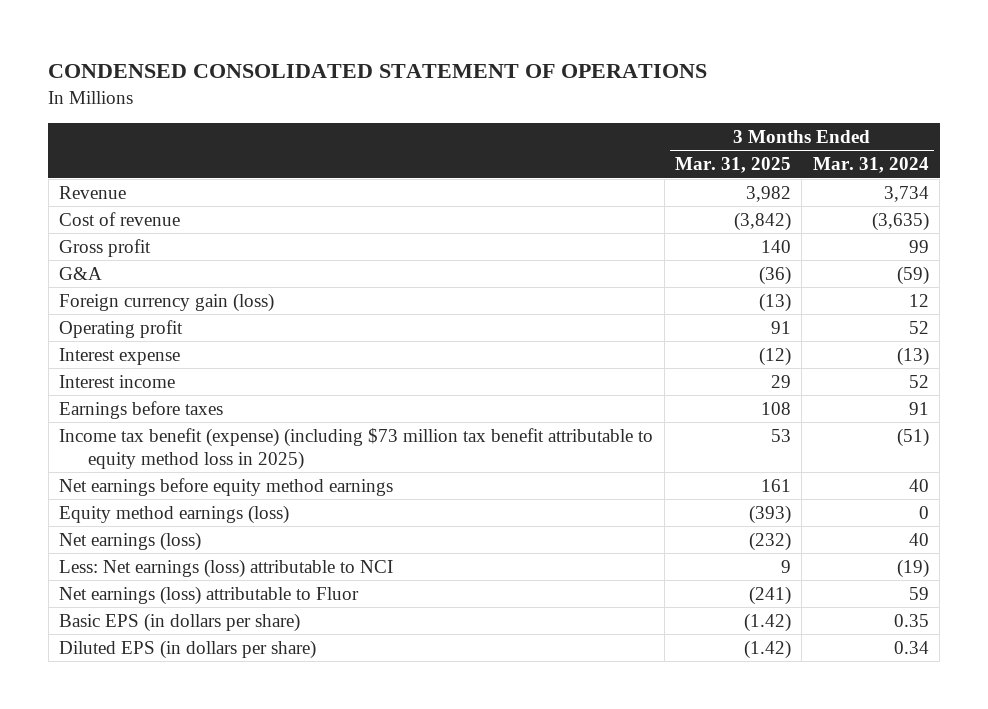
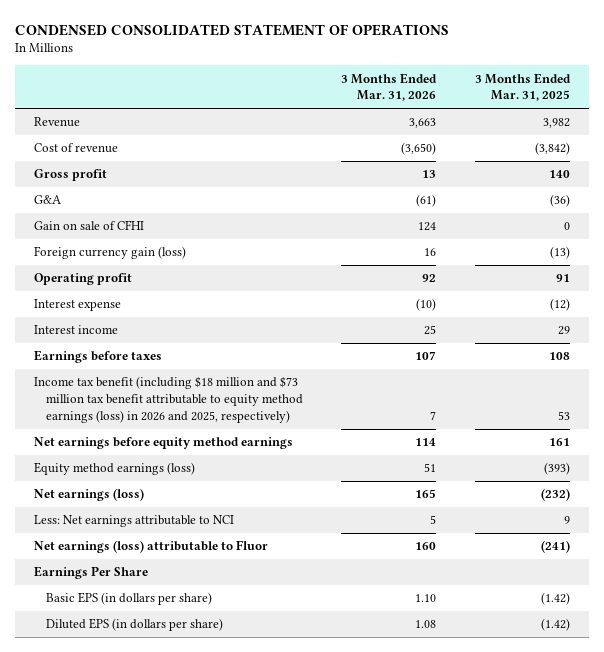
[812,157,929,174] Mar. 31, 2024 -> none
none -> [341,72,438,102] 3 Months Ended Mar. 31, 2026
none -> [34,220,145,231] Gain on sale of CFHI
[59,427,654,470] Income tax benefit (expense) (including $73 million tax benefit attributable to equity method loss in 2025) -> [34,376,303,423] Income tax benefit (including $18 million and $73 million tax benefit attributable to equity method earnings (loss) in 2026 and 2025, respectively)
[59,558,394,578] Less: Net earnings (loss) attributable to NCI -> [34,515,235,528] Less: Net earnings attributable to NCI
none -> [34,566,149,580] Earnings Per Share

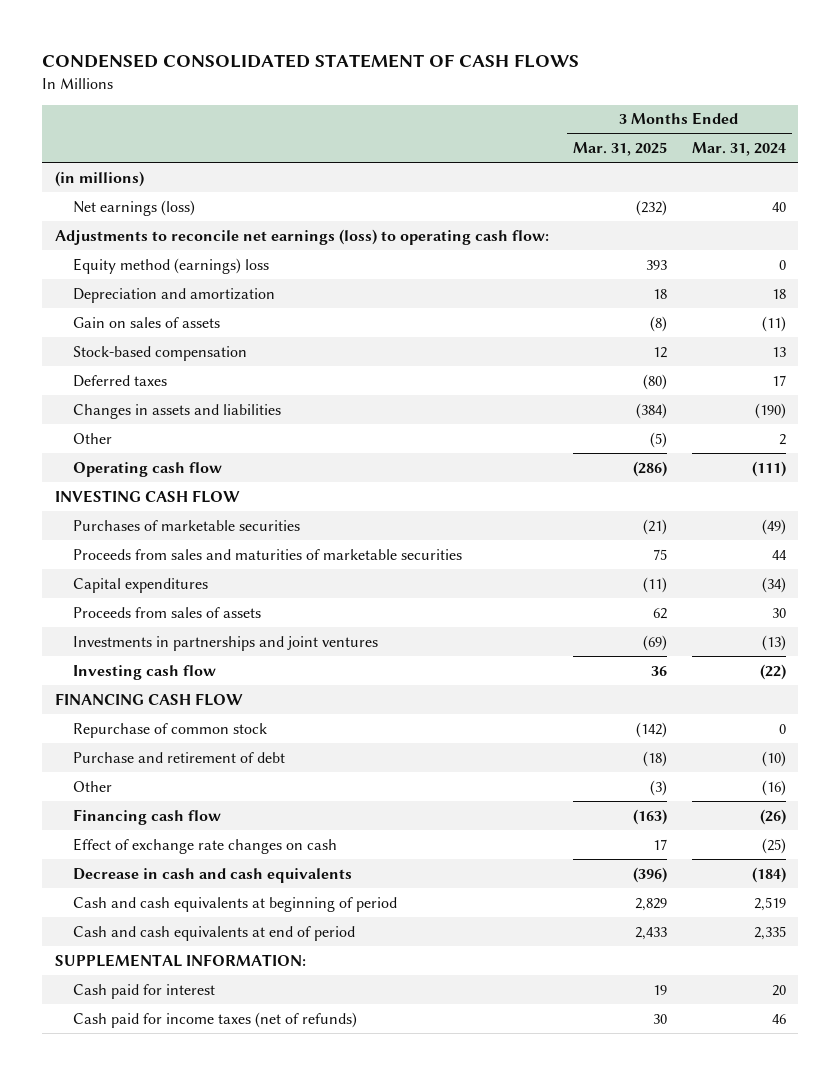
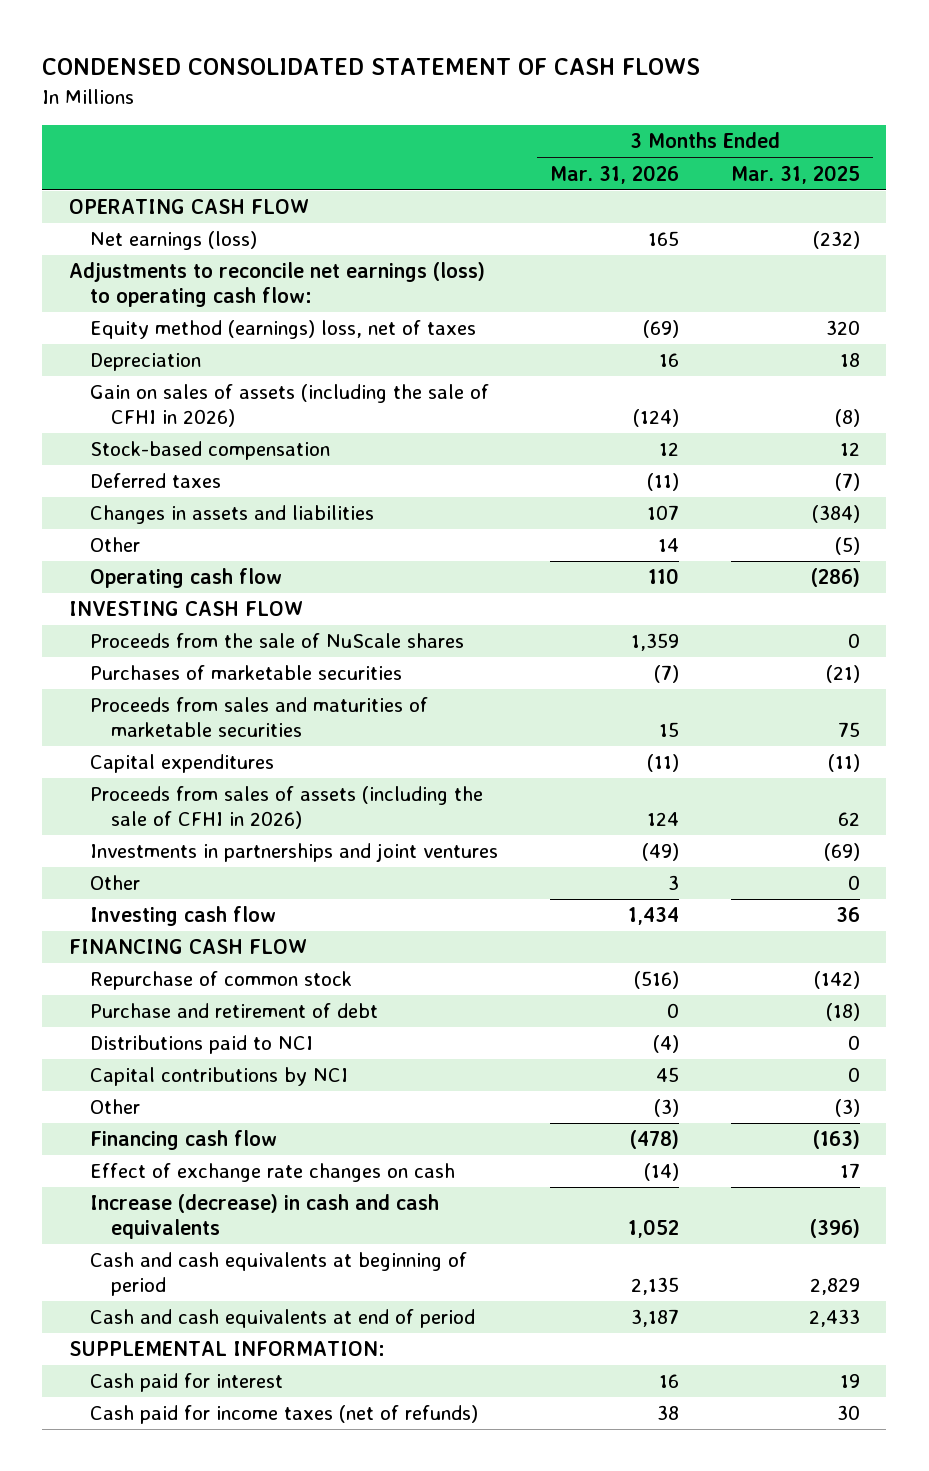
[691,142,786,157] Mar. 31, 2024 -> none
none -> [550,164,680,184] Mar. 31, 2026
[54,170,144,187] (in millions) -> [68,199,309,215] OPERATING CASH FLOW
[72,257,269,274] Equity method (earnings) loss -> [89,320,476,340] Equity method (earnings) loss, net of taxes
[646,259,668,270] 393 -> [826,320,861,336] 320
[72,287,275,303] Depreciation and amortization -> [89,353,201,372] Depreciation
[72,316,220,328] Gain on sales of assets -> [89,384,489,428] Gain on sales of assets (including the sale of CFHI in 2026)
[643,373,668,390] (80) -> [835,473,861,492] (7)
none -> [89,633,464,649] Proceeds from the sale of NuScale shares
[72,606,261,618] Proceeds from sales of assets -> [89,786,483,830] Proceeds from sales of assets (including the sale of CFHI in 2026)
none -> [89,875,140,891] Other
none -> [89,1035,313,1055] Distributions paid to NCI
none -> [89,1067,348,1087] Capital contributions by NCI
[72,867,352,883] Decrease in cash and cash equivalents -> [89,1194,439,1240] Increase (decrease) in cash and cash equivalents

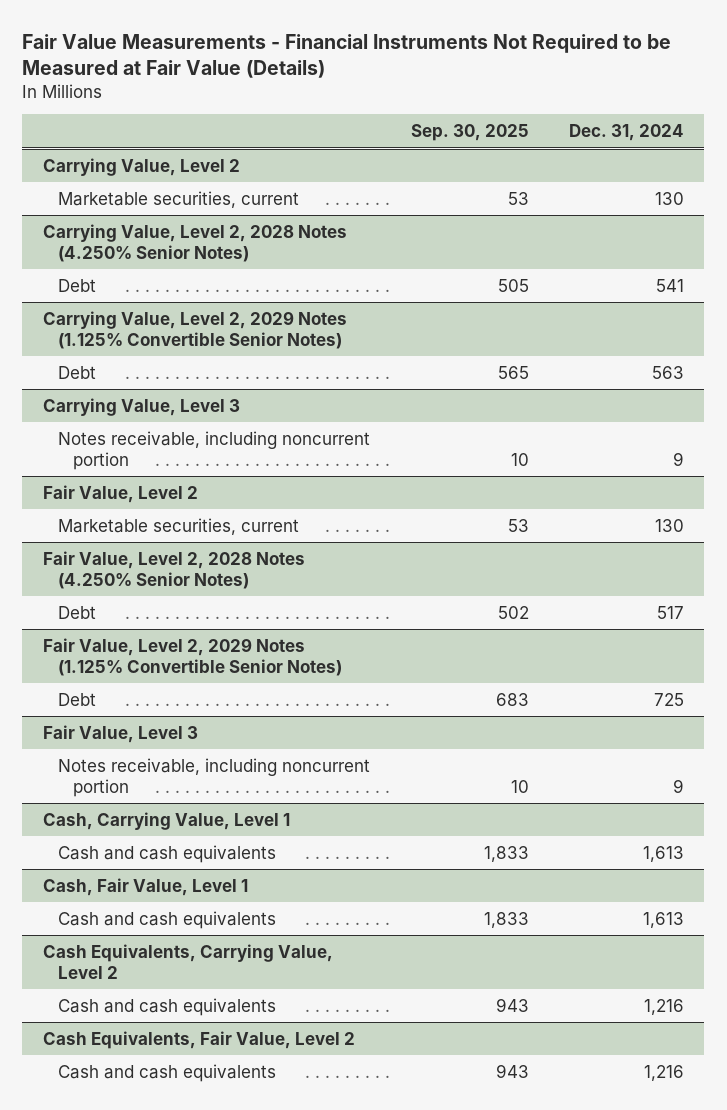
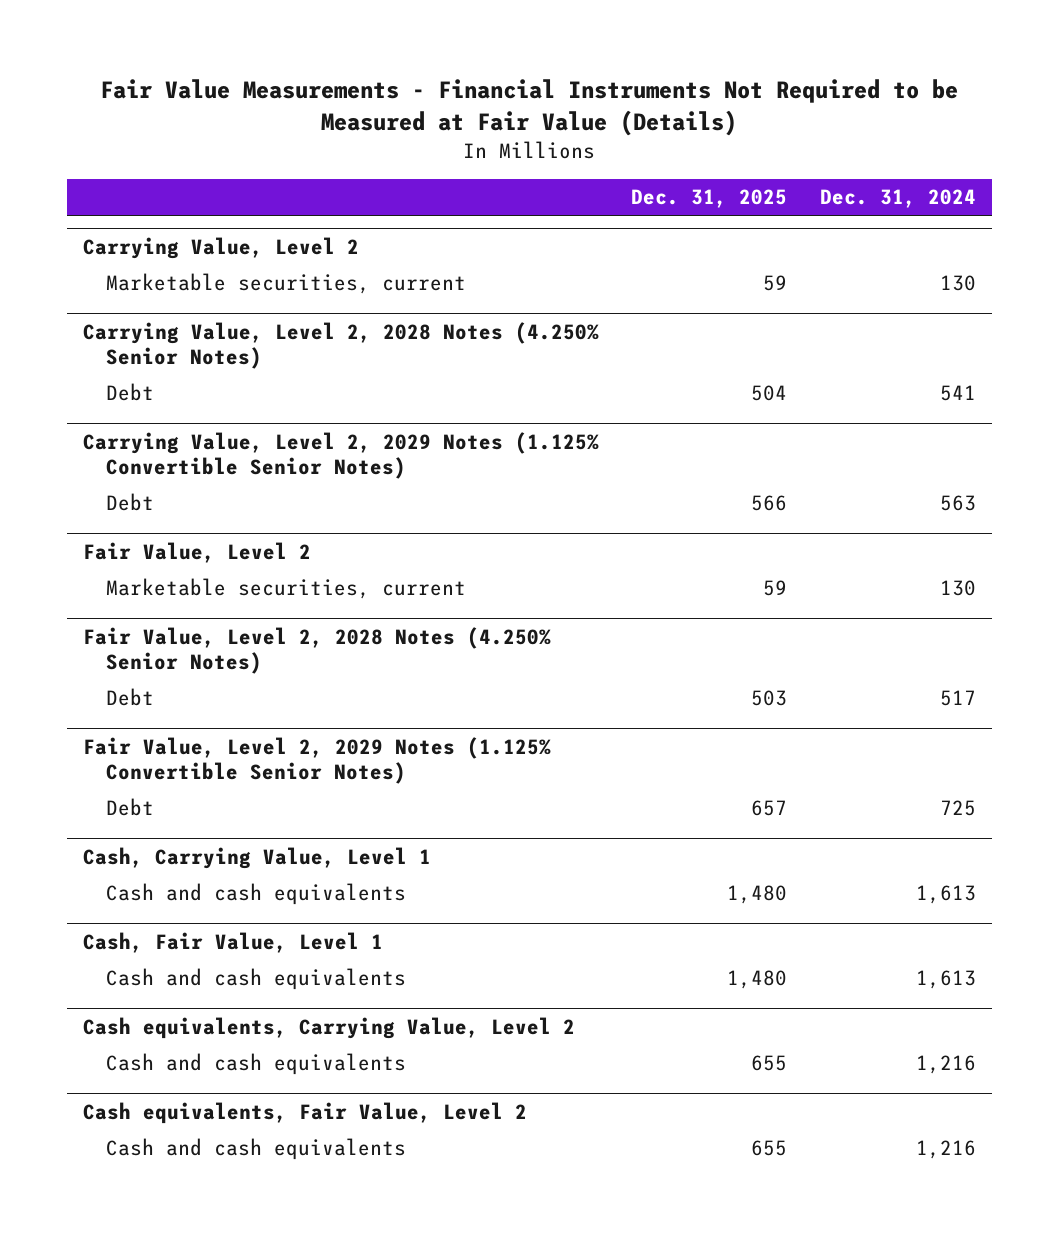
[410,124,529,142] Sep. 30, 2025 -> none
none -> [631,189,788,209] Dec. 31, 2025
[42,397,240,416] Carrying Value, Level 3 -> none
[57,430,370,470] Notes receivable, including noncurrent portion -> none
[42,724,198,743] Fair Value, Level 3 -> none
[57,757,370,797] Notes receivable, including noncurrent portion -> none
[42,943,333,979] Cash Equivalents, Carrying Value, Level 2 -> [82,1016,575,1039] Cash equivalents, Carrying Value, Level 2
[42,1030,355,1049] Cash Equivalents, Fair Value, Level 2 -> [82,1101,527,1124] Cash equivalents, Fair Value, Level 2

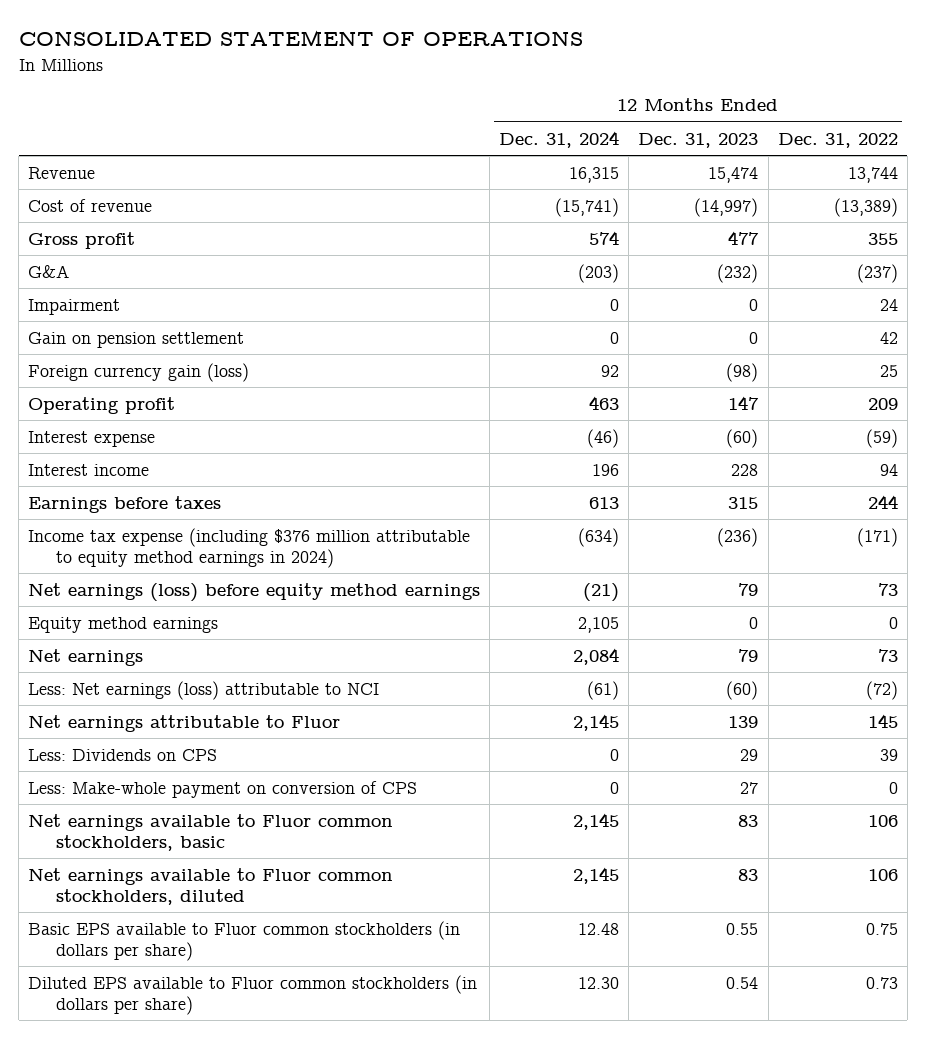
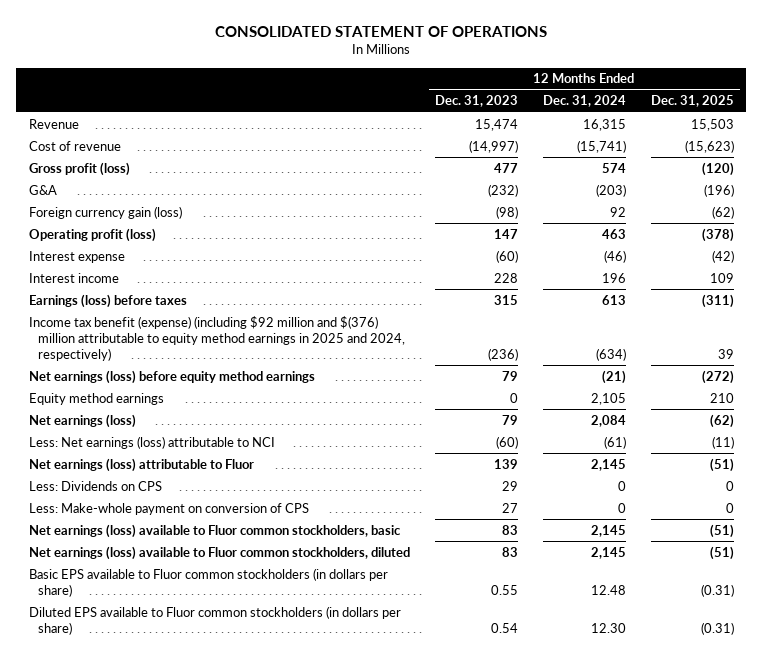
[777,132,898,148] Dec. 31, 2022 -> none
none -> [650,95,734,108] Dec. 31, 2025
[28,231,136,249] Gross profit -> [28,161,130,176] Gross profit (loss)
[28,298,121,315] Impairment -> none
[28,331,245,348] Gain on pension settlement -> none
[28,396,176,414] Operating profit -> [28,227,156,242] Operating profit (loss)
[28,495,222,513] Earnings before taxes -> [28,293,187,308] Earnings (loss) before taxes
[28,527,471,568] Income tax expense (including $376 million attributable to equity method earnings in 2024) -> [28,315,406,361] Income tax benefit (expense) (including $92 million and $(376) million attributable to equity method earnings in 2025 and 2024, respectively)
[28,648,144,666] Net earnings -> [28,413,136,428] Net earnings (loss)
[28,714,341,732] Net earnings attributable to Fluor -> [28,457,254,472] Net earnings (loss) attributable to Fluor
[28,813,394,851] Net earnings available to Fluor common stockholders, basic -> [28,523,401,538] Net earnings (loss) available to Fluor common stockholders, basic
[28,867,394,905] Net earnings available to Fluor common stockholders, diluted -> [28,545,410,560] Net earnings (loss) available to Fluor common stockholders, diluted

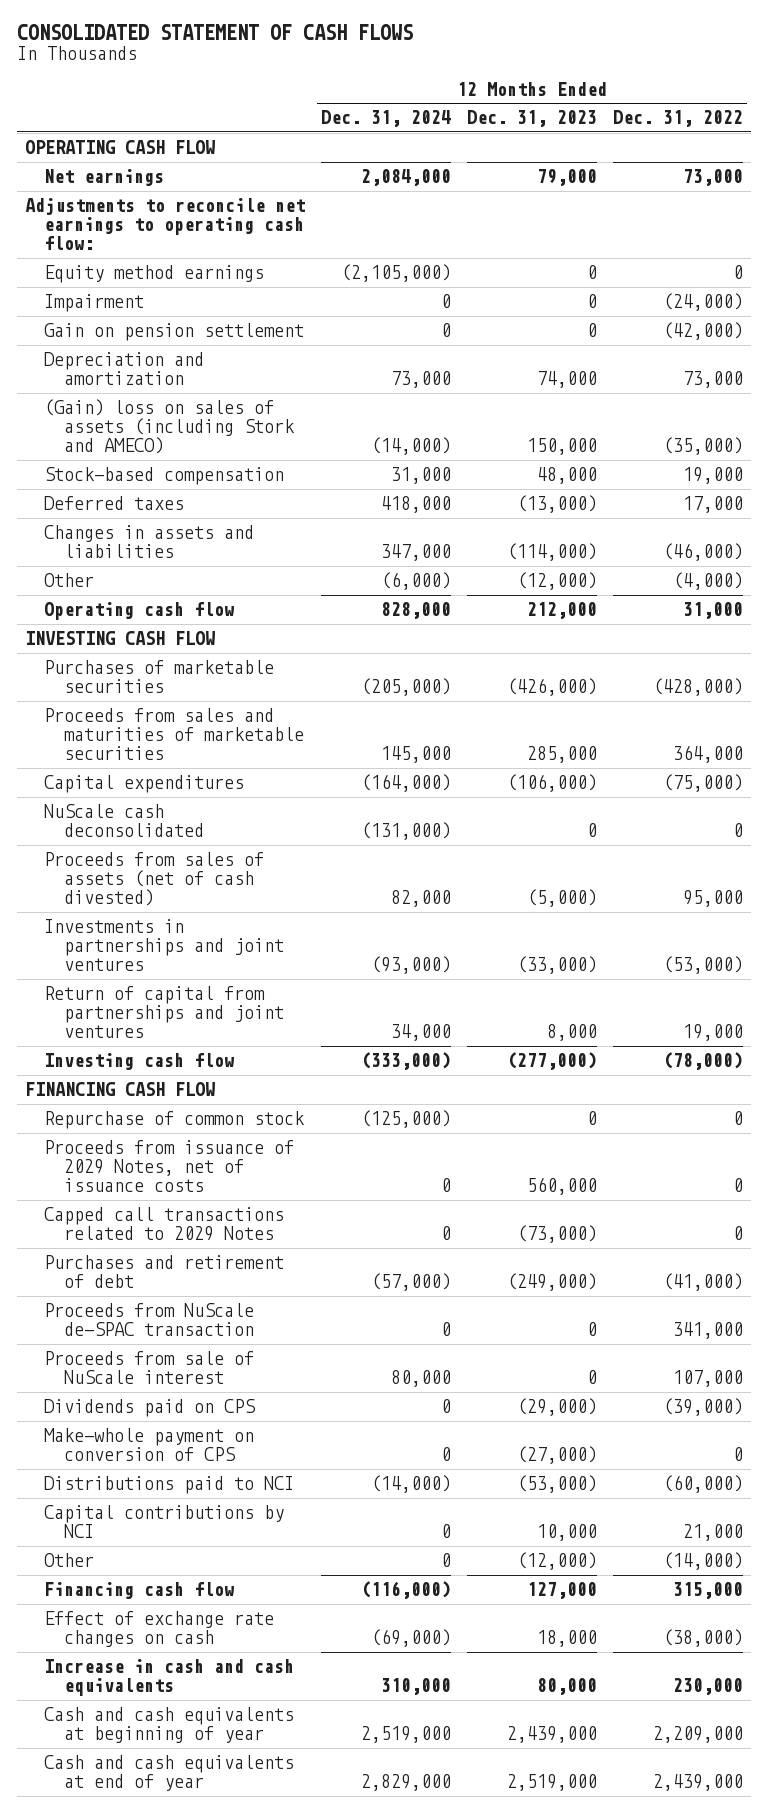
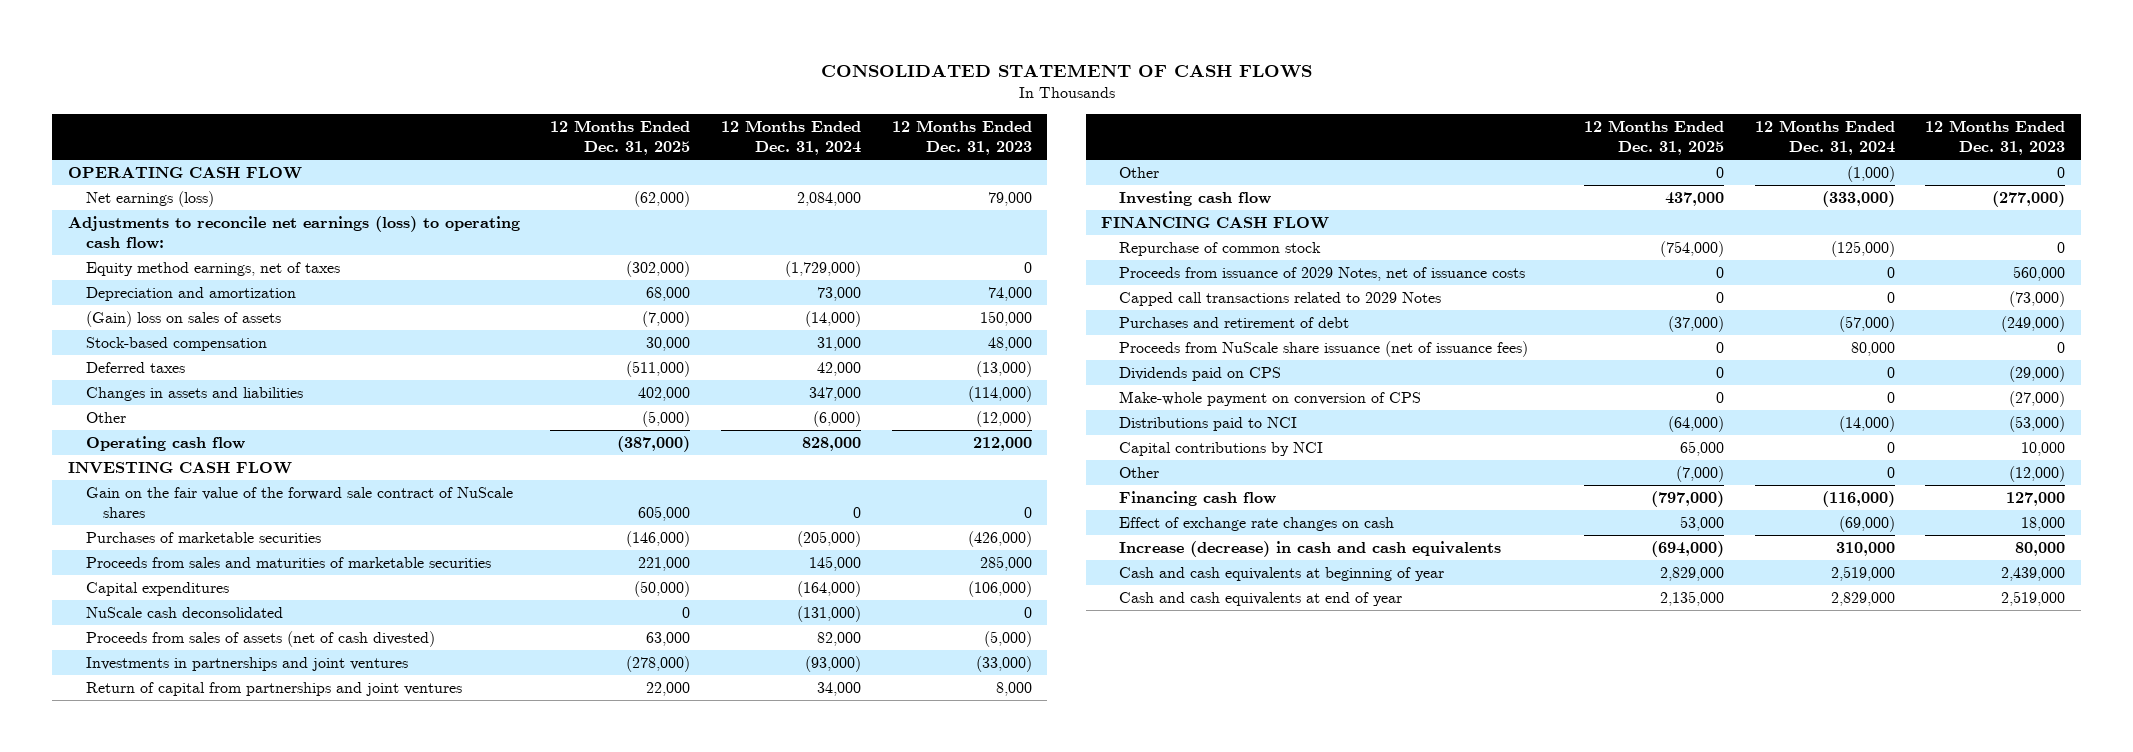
[612,110,743,128] Dec. 31, 2022 -> none
none -> [550,119,691,155] 12 Months Ended Dec. 31, 2025
[44,294,145,313] Impairment -> none
[44,323,305,342] Gain on pension settlement -> none
[44,169,165,187] Net earnings -> [85,190,214,207] Net earnings (loss)
[24,198,305,251] Adjustments to reconcile net earnings to operating cash flow: -> [67,215,520,250] Adjustments to reconcile net earnings (loss) to operating cash flow:
[44,265,265,284] Equity method earnings -> [85,261,340,276] Equity method earnings, net of taxes
[340,264,451,283] (2,105,000) -> [784,260,861,277] (1,729,000)
[44,399,296,455] (Gain) loss on sales of assets (including Stork and AMECO) -> [85,310,281,327] (Gain) loss on sales of assets
[380,496,451,514] 418,000 -> [816,361,861,376] 42,000
none -> [85,486,513,519] Gain on the fair value of the forward sale contract of NuScale shares
none -> [1119,166,1160,178] Other
[44,1303,255,1337] Proceeds from NuScale de-SPAC transaction -> none
[44,1351,255,1385] Proceeds from sale of NuScale interest -> [1119,340,1529,357] Proceeds from NuScale share issuance (net of issuance fees)
[44,1659,295,1697] Increase in cash and cash equivalents -> [1119,540,1502,557] Increase (decrease) in cash and cash equivalents

